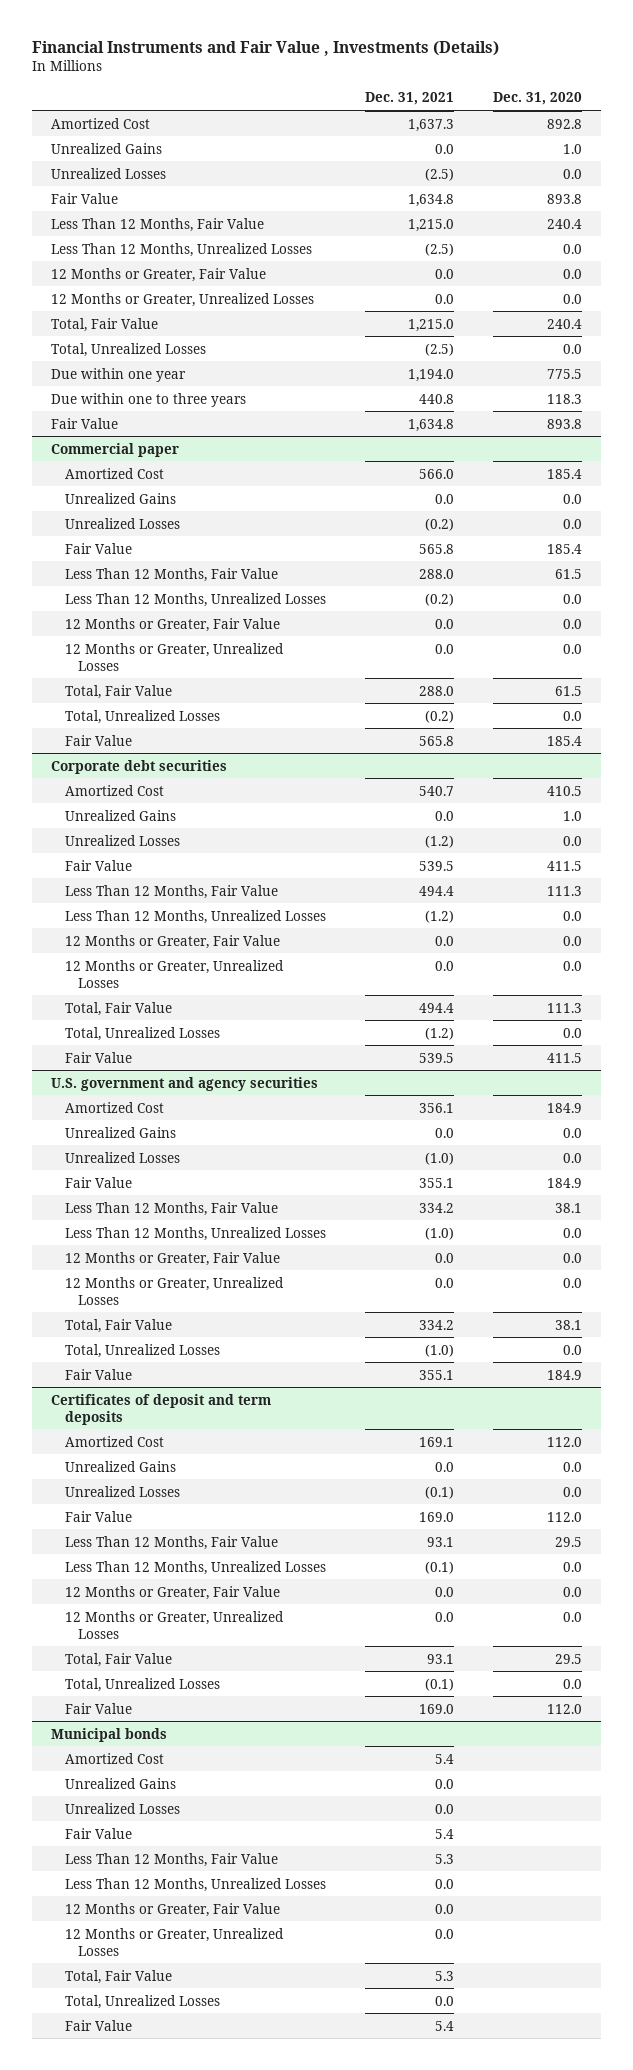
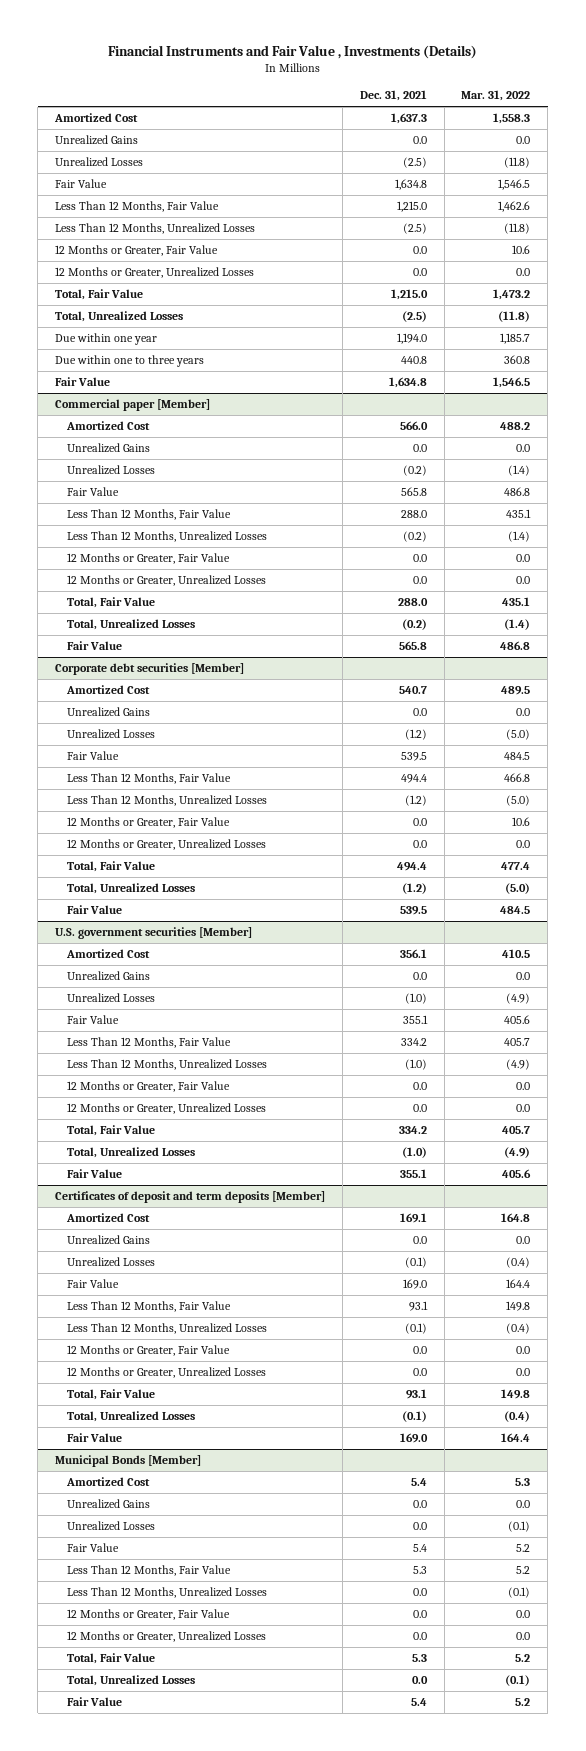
[492,92,582,106] Dec. 31, 2020 -> none
none -> [461,90,531,102] Mar. 31, 2022
[51,442,180,457] Commercial paper -> [55,399,211,412] Commercial paper [Member]
[51,759,228,774] Corporate debt securities -> [55,663,245,676] Corporate debt securities [Member]
[51,1076,319,1091] U.S. government and agency securities -> [55,927,253,940] U.S. government securities [Member]
[51,1393,272,1425] Certificates of deposit and term deposits -> [55,1191,326,1204] Certificates of deposit and term deposits [Member]
[51,1727,168,1742] Municipal bonds -> [55,1455,202,1468] Municipal Bonds [Member]

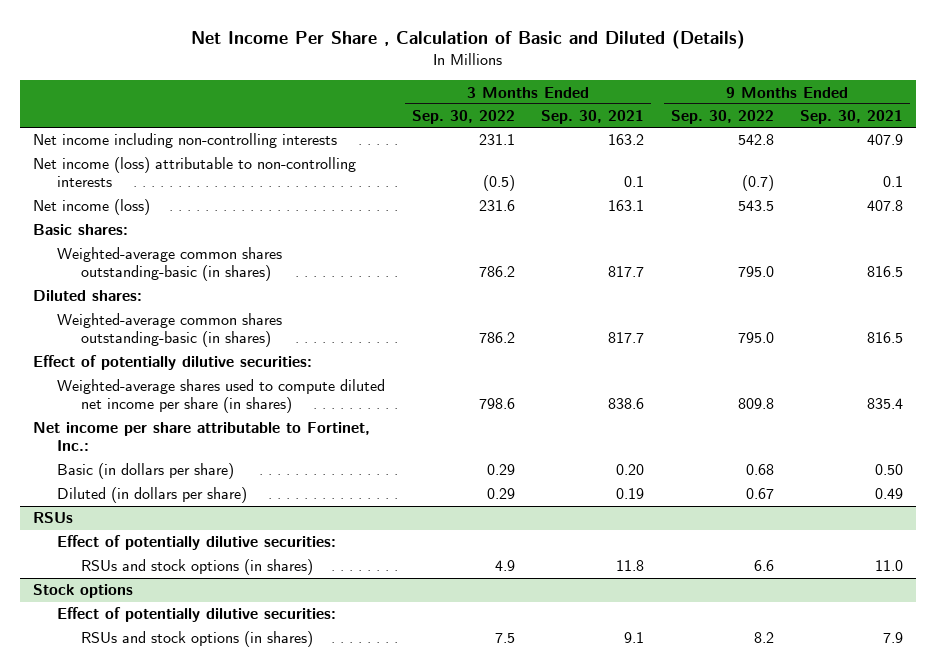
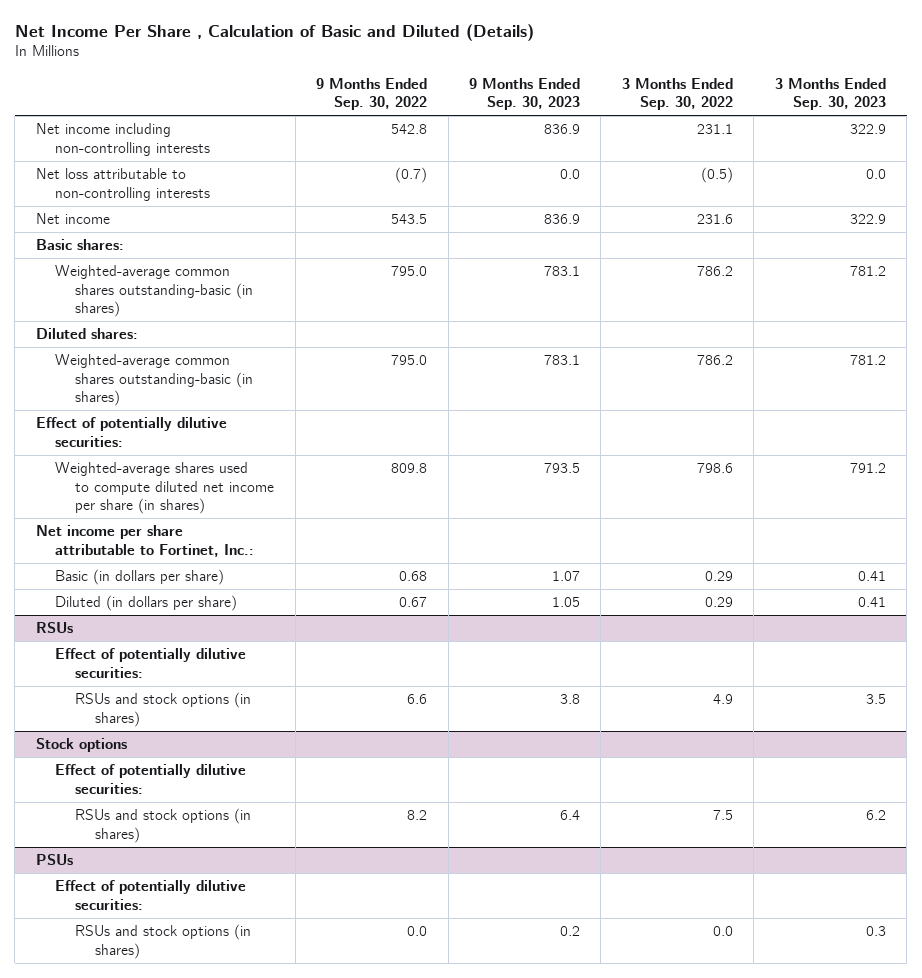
[541,110,645,125] Sep. 30, 2021 -> none
[800,110,904,125] Sep. 30, 2021 -> none
none -> [468,77,580,111] 9 Months Ended Sep. 30, 2023
none -> [774,77,886,111] 3 Months Ended Sep. 30, 2023
[33,157,357,188] Net income (loss) attributable to non-controlling interests -> [35,168,211,201] Net loss attributable to non-controlling interests
[33,199,151,216] Net income (loss) -> [35,213,110,225] Net income
none -> [35,854,73,866] PSUs
none -> [55,880,247,910] Effect of potentially dilutive securities:
none -> [75,924,252,959] RSUs and stock options (in shares)

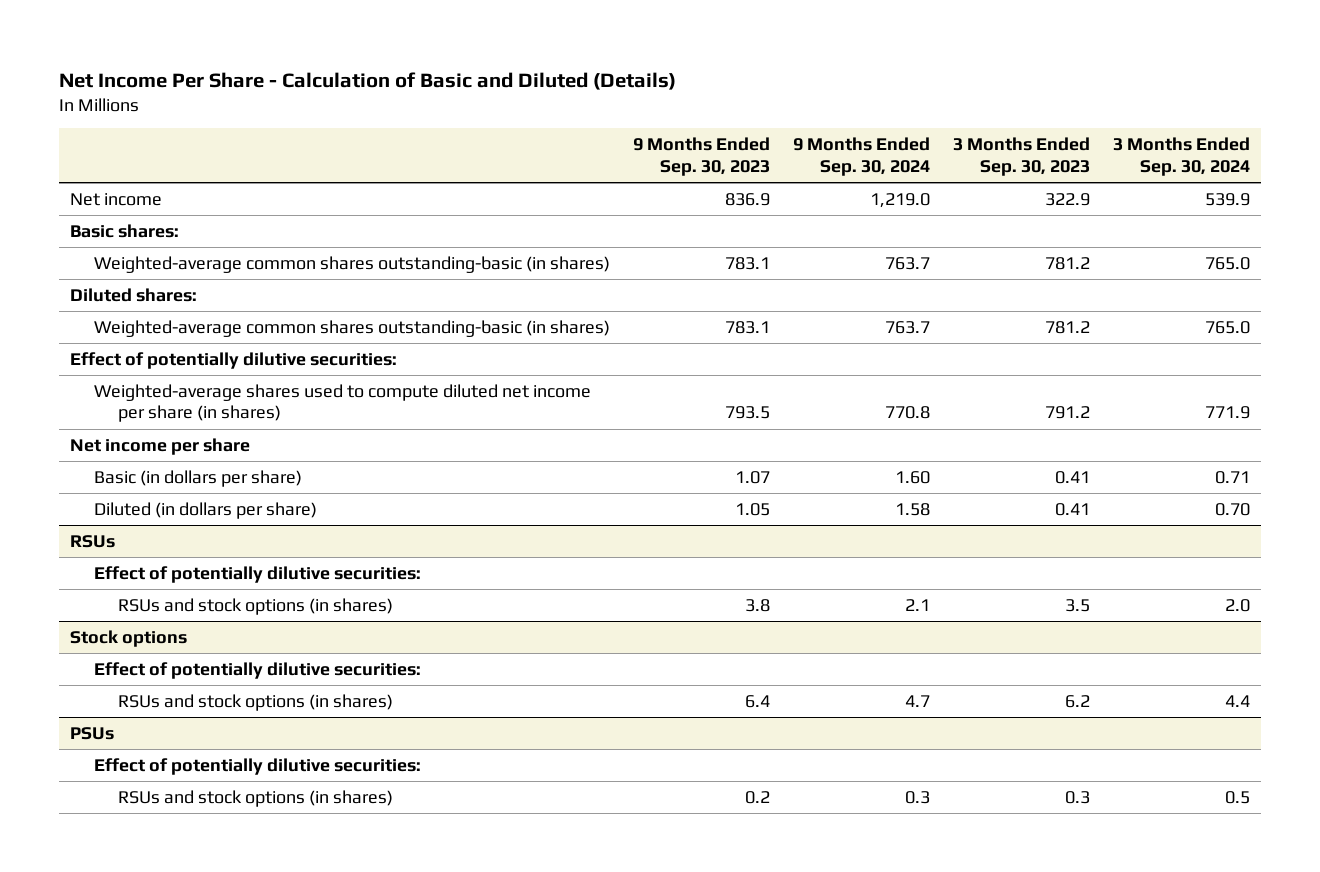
[14,24,534,42] Net Income Per Share , Calculation of Basic and Diluted (Details) -> [59,71,677,90] Net Income Per Share - Calculation of Basic and Diluted (Details)
[316,77,428,111] 9 Months Ended Sep. 30, 2022 -> none
[621,77,733,111] 3 Months Ended Sep. 30, 2022 -> none
none -> [792,137,930,176] 9 Months Ended Sep. 30, 2024
none -> [1112,137,1250,176] 3 Months Ended Sep. 30, 2024
[35,123,211,156] Net income including non-controlling interests -> none
[35,168,211,201] Net loss attributable to non-controlling interests -> none
[35,525,255,557] Net income per share attributable to Fortinet, Inc.: -> [70,437,251,455] Net income per share

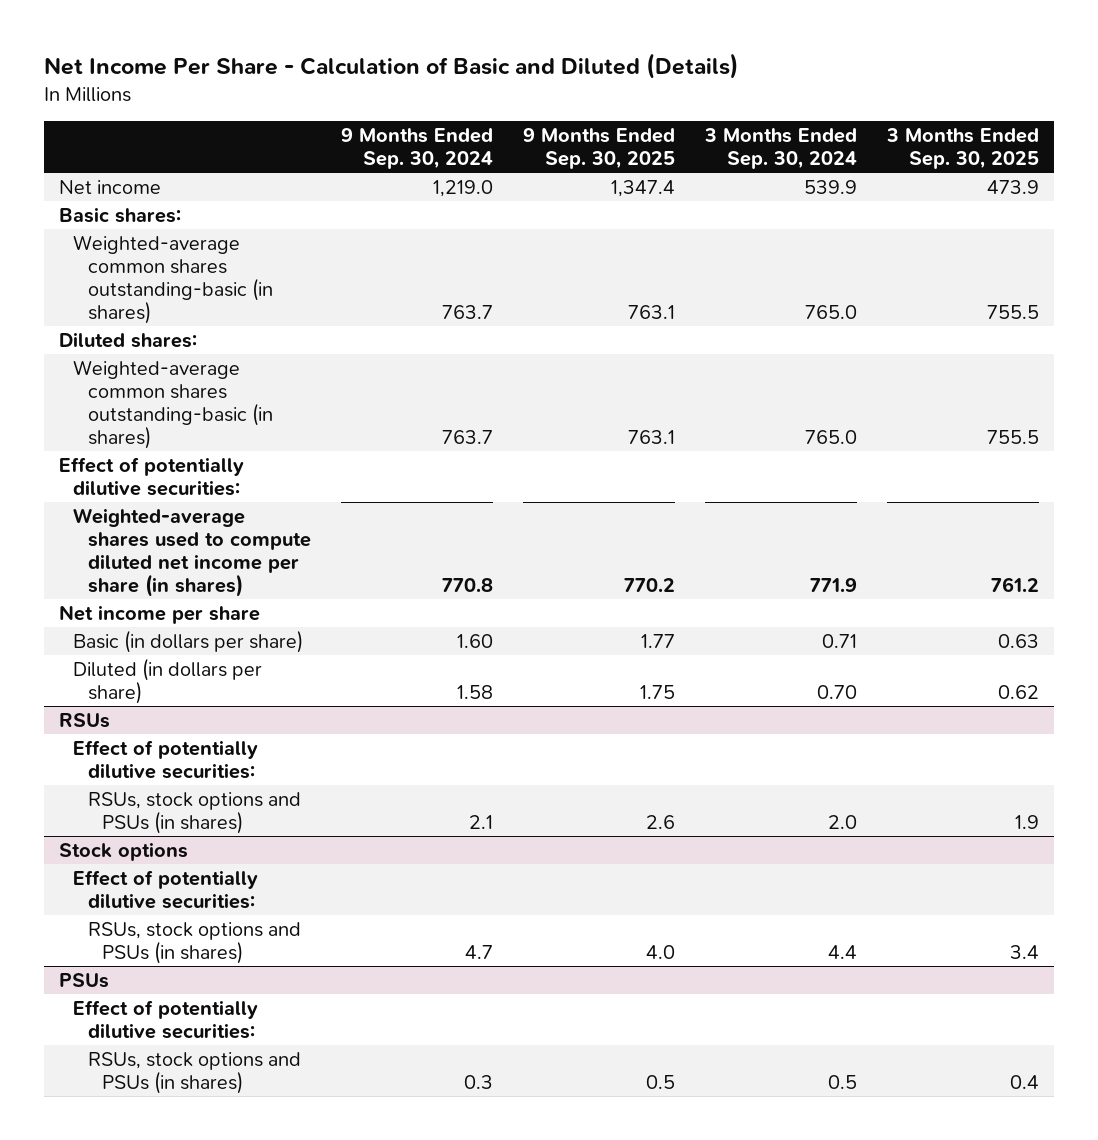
[633,137,771,176] 9 Months Ended Sep. 30, 2023 -> none
[952,137,1090,176] 3 Months Ended Sep. 30, 2023 -> none
none -> [522,127,675,169] 9 Months Ended Sep. 30, 2025
none -> [886,127,1040,169] 3 Months Ended Sep. 30, 2025
[118,597,394,615] RSUs and stock options (in shares) -> [87,791,301,834] RSUs, stock options and PSUs (in shares)
[118,693,394,711] RSUs and stock options (in shares) -> [87,921,301,964] RSUs, stock options and PSUs (in shares)
[118,789,394,807] RSUs and stock options (in shares) -> [87,1051,301,1094] RSUs, stock options and PSUs (in shares)

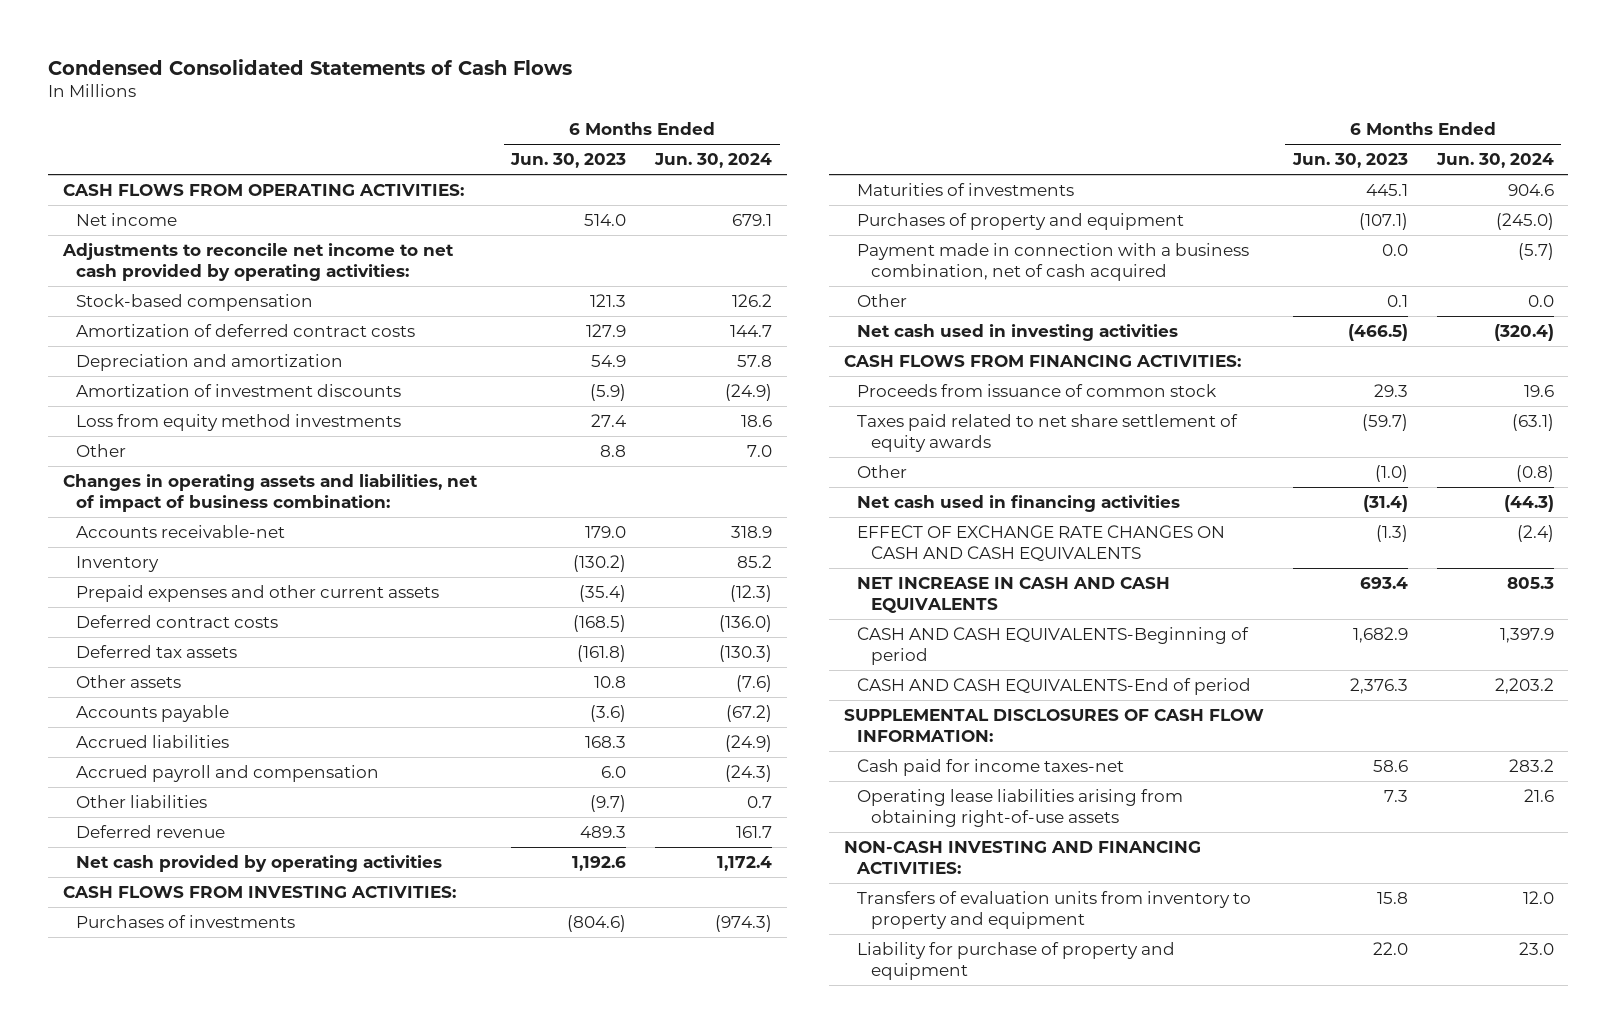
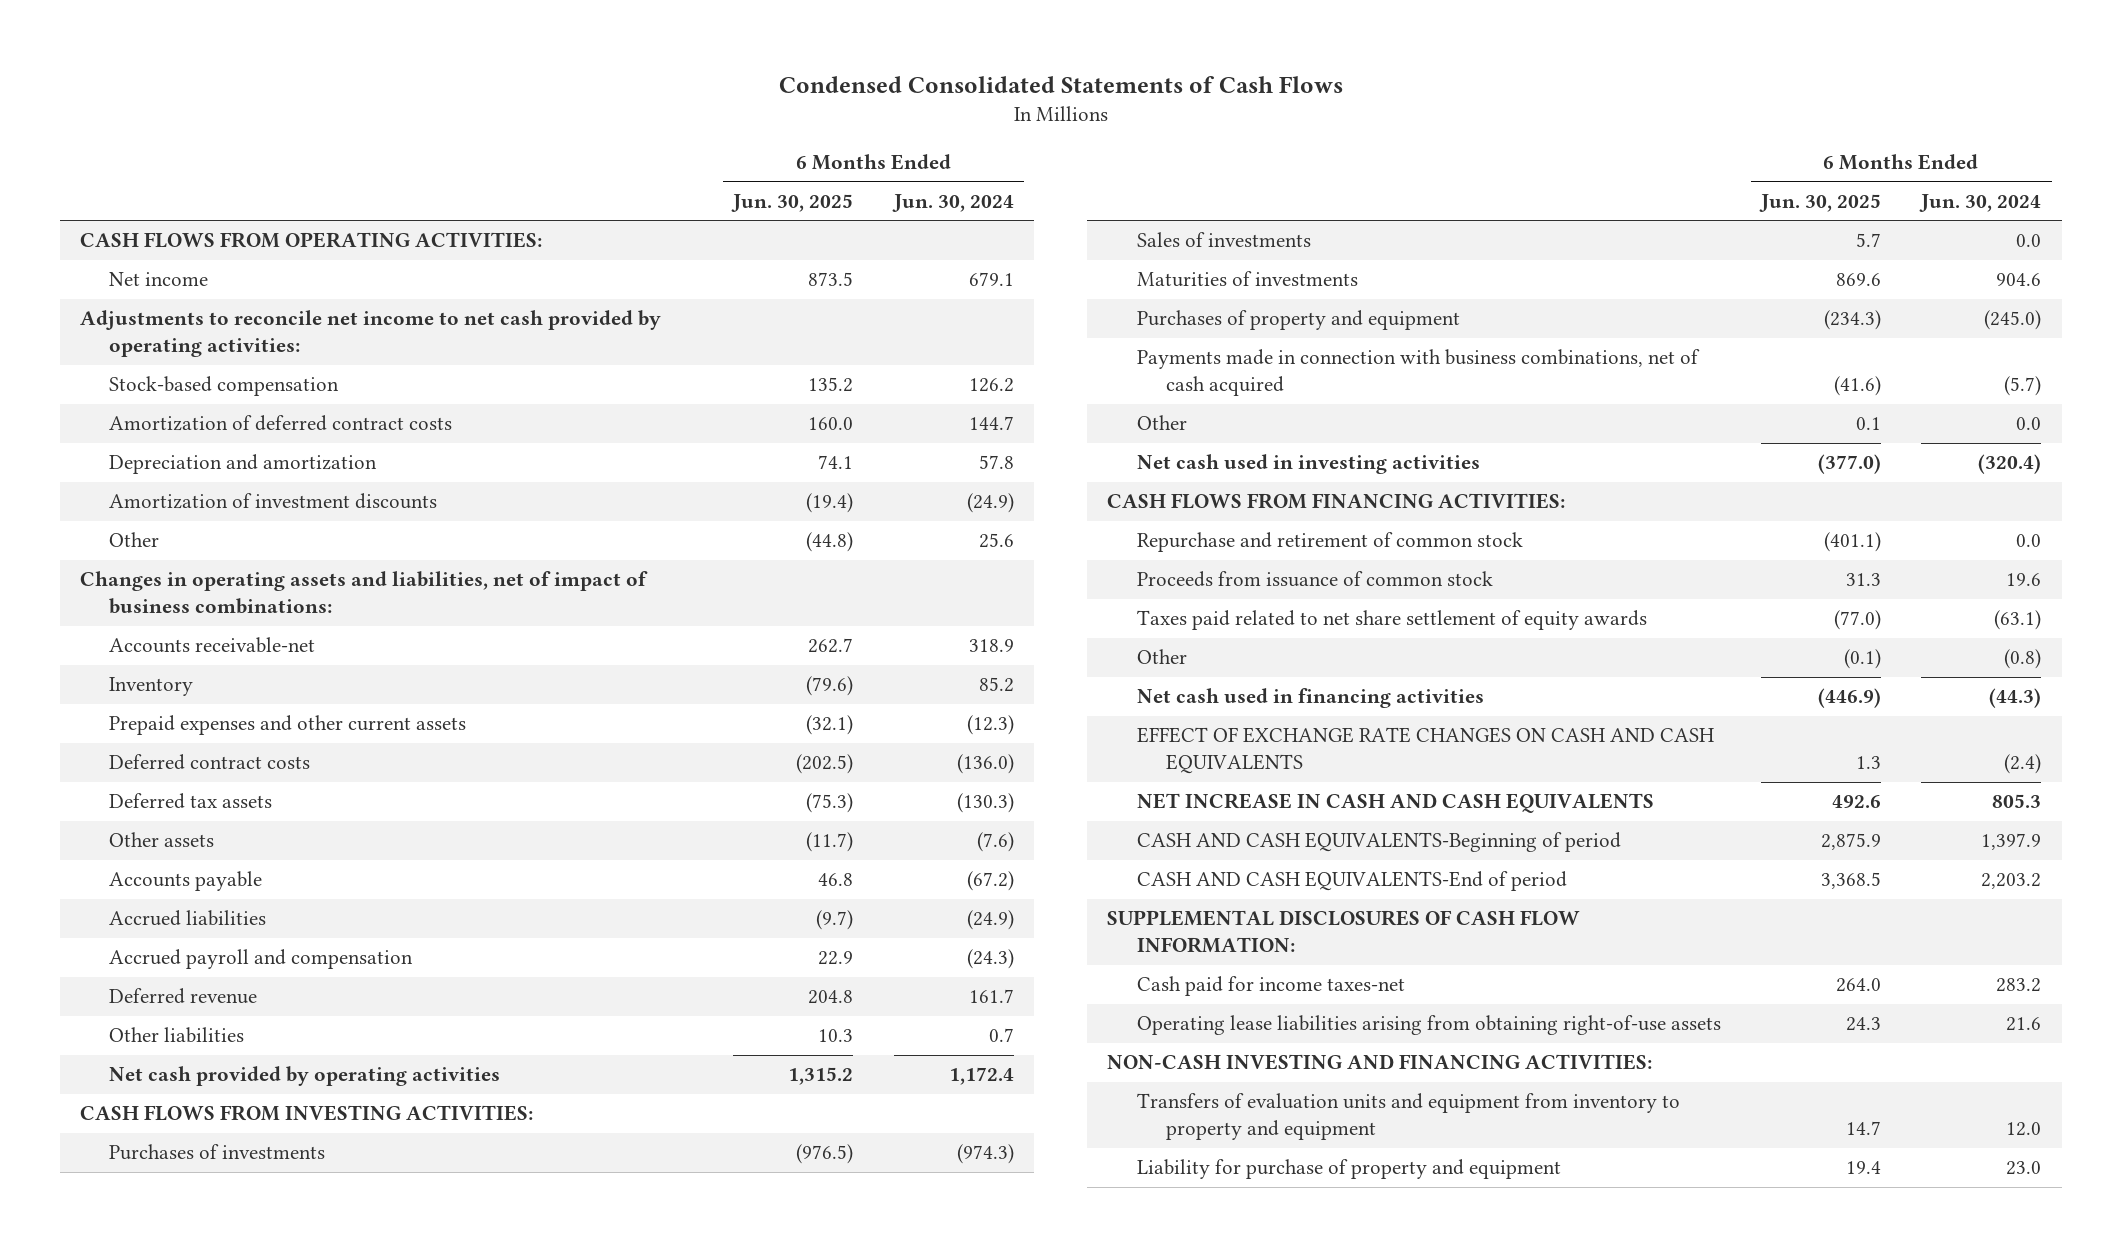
[510,153,627,169] Jun. 30, 2023 -> none
none -> [731,193,854,212] Jun. 30, 2025
[75,413,401,431] Loss from equity method investments -> none
[747,444,773,457] 7.0 -> [978,533,1014,549] 25.6
[62,473,478,513] Changes in operating assets and liabilities, net of impact of business combination: -> [79,571,648,615] Changes in operating assets and liabilities, net of impact of business combinations:
[75,794,207,808] Other liabilities -> [108,1027,244,1044] Other liabilities
none -> [1136,232,1311,248] Sales of investments
[857,242,1250,282] Payment made in connection with a business combination, net of cash acquired -> [1136,349,1700,397] Payments made in connection with business combinations, net of cash acquired
none -> [1136,532,1523,553] Repurchase and retirement of common stock
[857,890,1252,930] Transfers of evaluation units from inventory to property and equipment -> [1136,1093,1680,1141] Transfers of evaluation units and equipment from inventory to property and equipment

